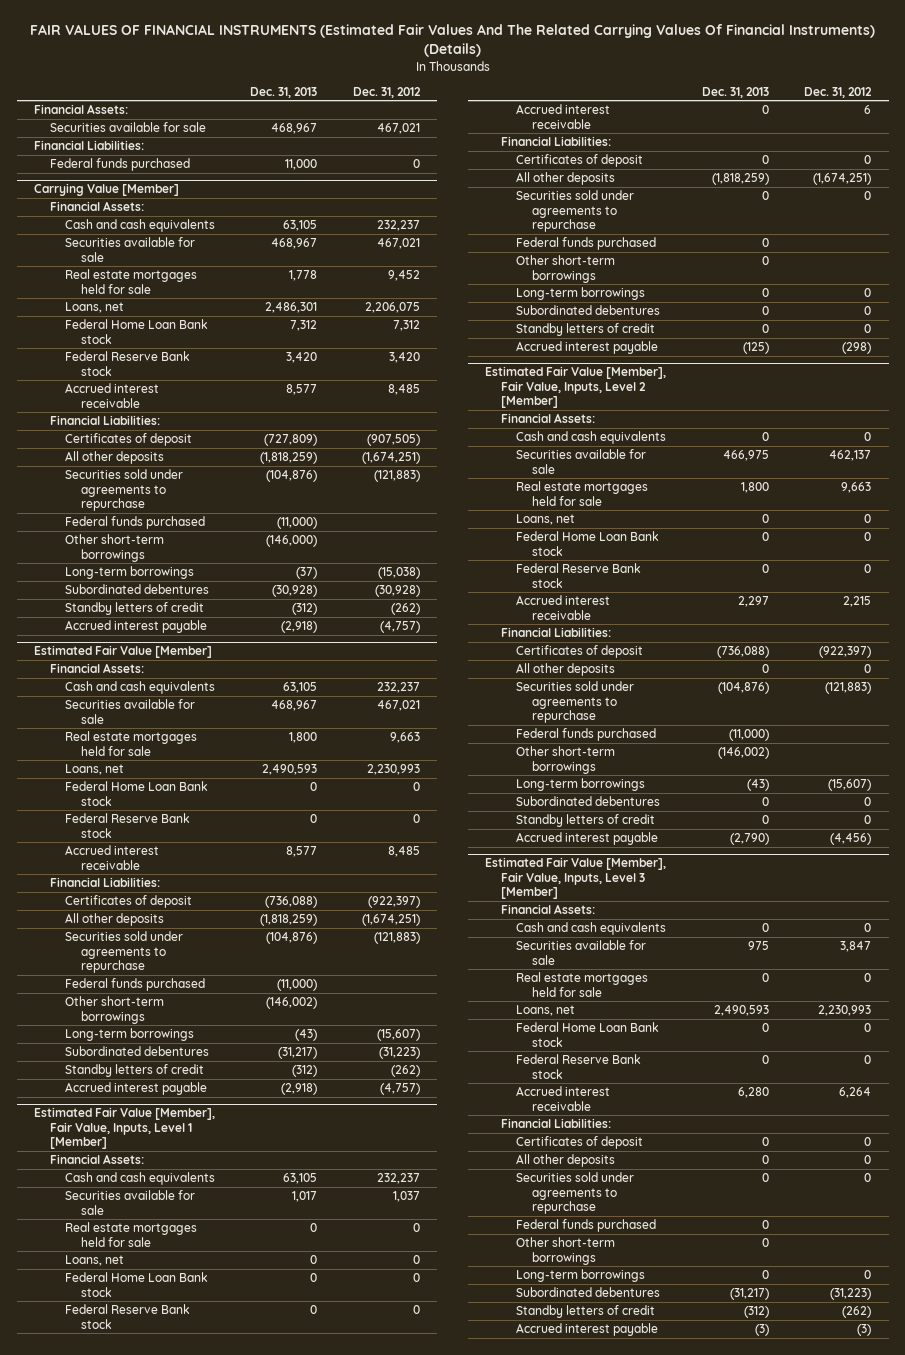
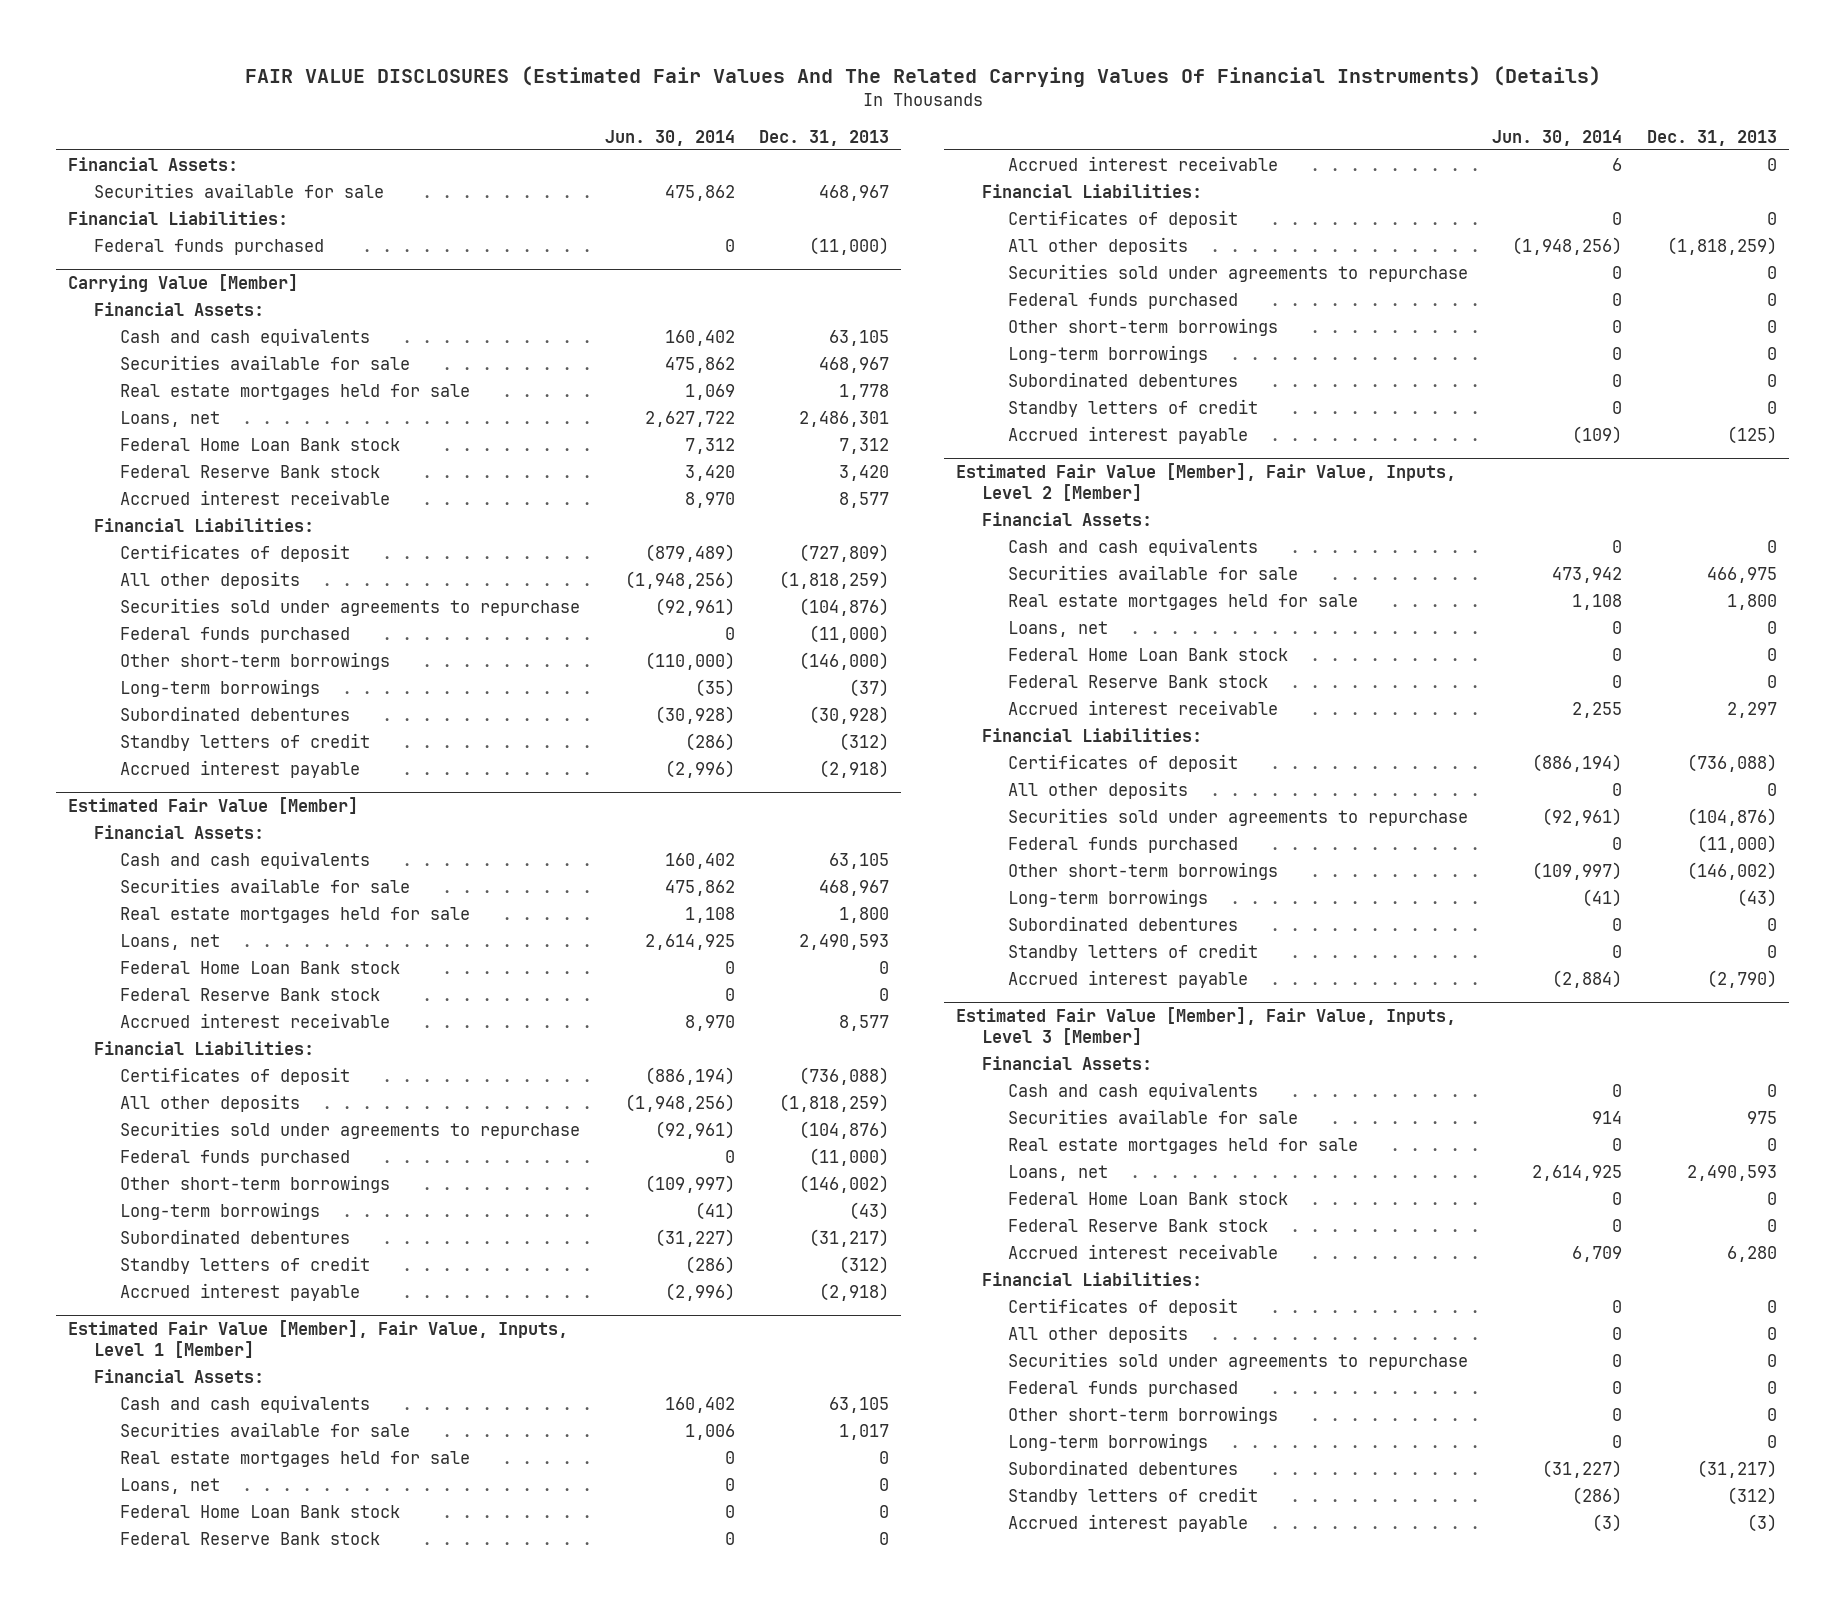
[29,24,875,58] FAIR VALUES OF FINANCIAL INSTRUMENTS (Estimated Fair Values And The Related Carrying Values Of Financial Instruments) (Details) -> [244,65,1601,87] FAIR VALUE DISCLOSURES (Estimated Fair Values And The Related Carrying Values Of Financial Instruments) (Details)
[352,86,421,98] Dec. 31, 2012 -> none
none -> [604,129,735,146] Jun. 30, 2014
[285,159,318,171] 11,000 -> [808,236,889,255] (11,000)

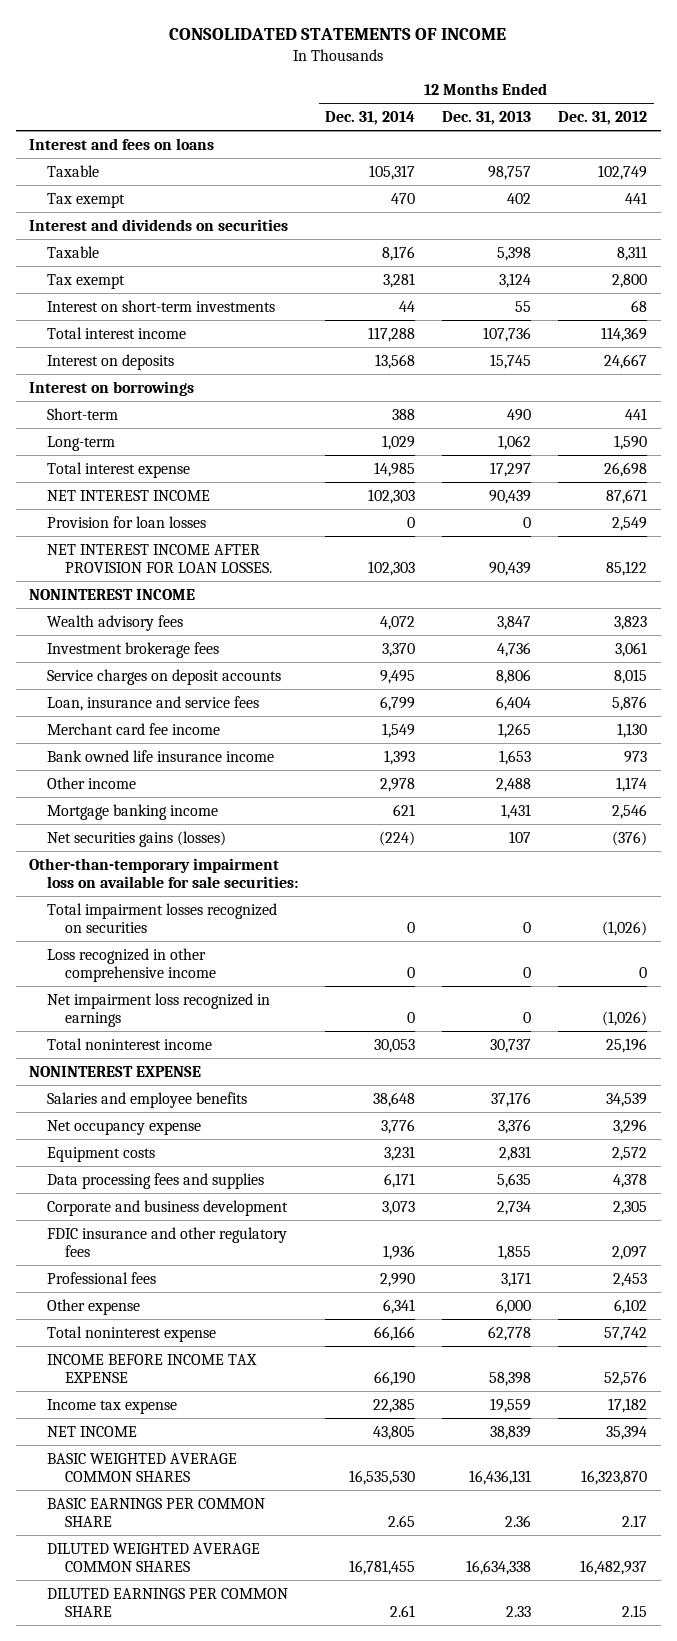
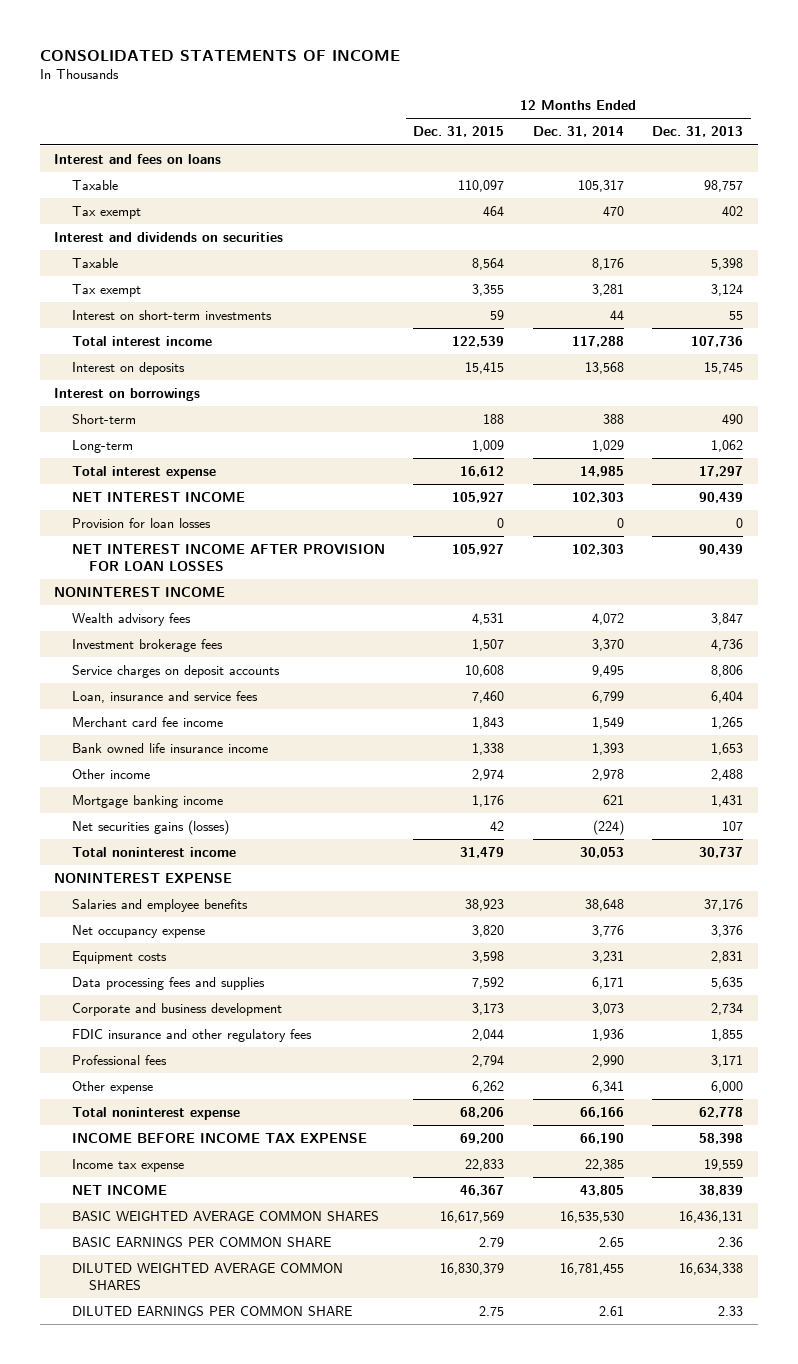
[558,111,648,126] Dec. 31, 2012 -> none
none -> [413,126,505,138] Dec. 31, 2015
[47,543,273,573] NET INTEREST INCOME AFTER PROVISION FOR LOAN LOSSES. -> [71,543,385,571] NET INTEREST INCOME AFTER PROVISION FOR LOAN LOSSES
[29,857,299,888] Other-than-temporary impairment loss on available for sale securities: -> none
[47,902,278,933] Total impairment losses recognized on securities -> none
[47,947,217,982] Loss recognized in other comprehensive income -> none
[47,992,271,1027] Net impairment loss recognized in earnings -> none

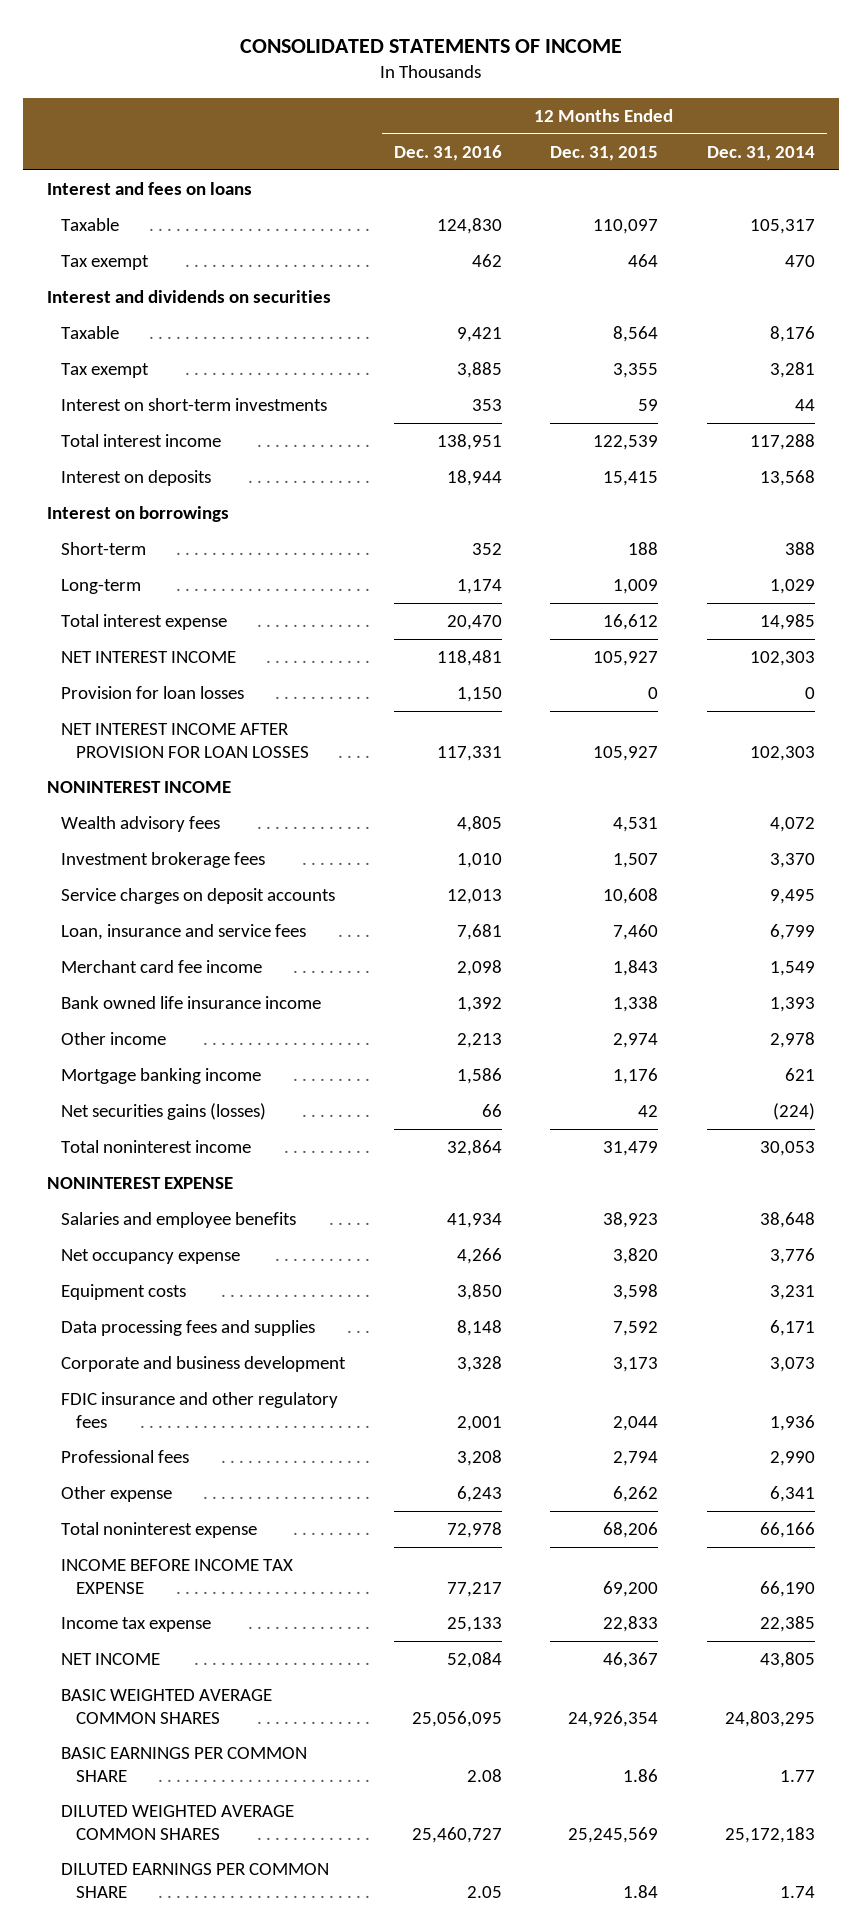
[652,126,744,138] Dec. 31, 2013 -> none
none -> [393,144,502,161] Dec. 31, 2016
[440,1210,505,1223] 16,617,569 -> [568,1710,659,1727] 24,926,354
[559,1210,624,1223] 16,535,530 -> [724,1710,815,1727] 24,803,295
[479,1236,505,1247] 2.79 -> [623,1768,659,1782] 1.86
[598,1236,624,1247] 2.65 -> [779,1769,815,1782] 1.77
[440,1262,505,1275] 16,830,379 -> [568,1826,659,1843] 25,245,569
[559,1262,624,1275] 16,781,455 -> [724,1826,815,1843] 25,172,183
[479,1305,505,1316] 2.75 -> [623,1884,659,1898] 1.84
[598,1305,624,1316] 2.61 -> [779,1885,815,1898] 1.74

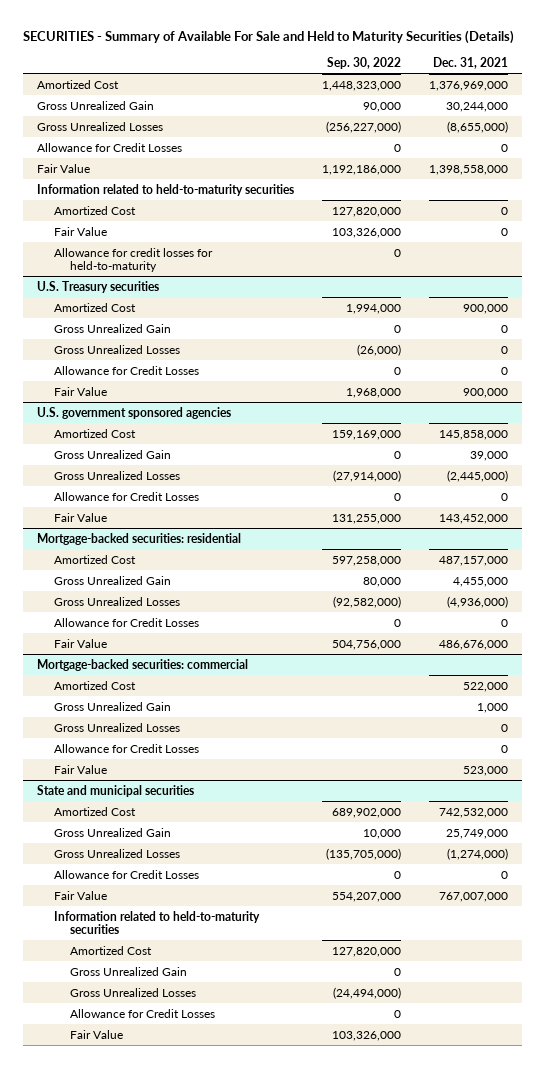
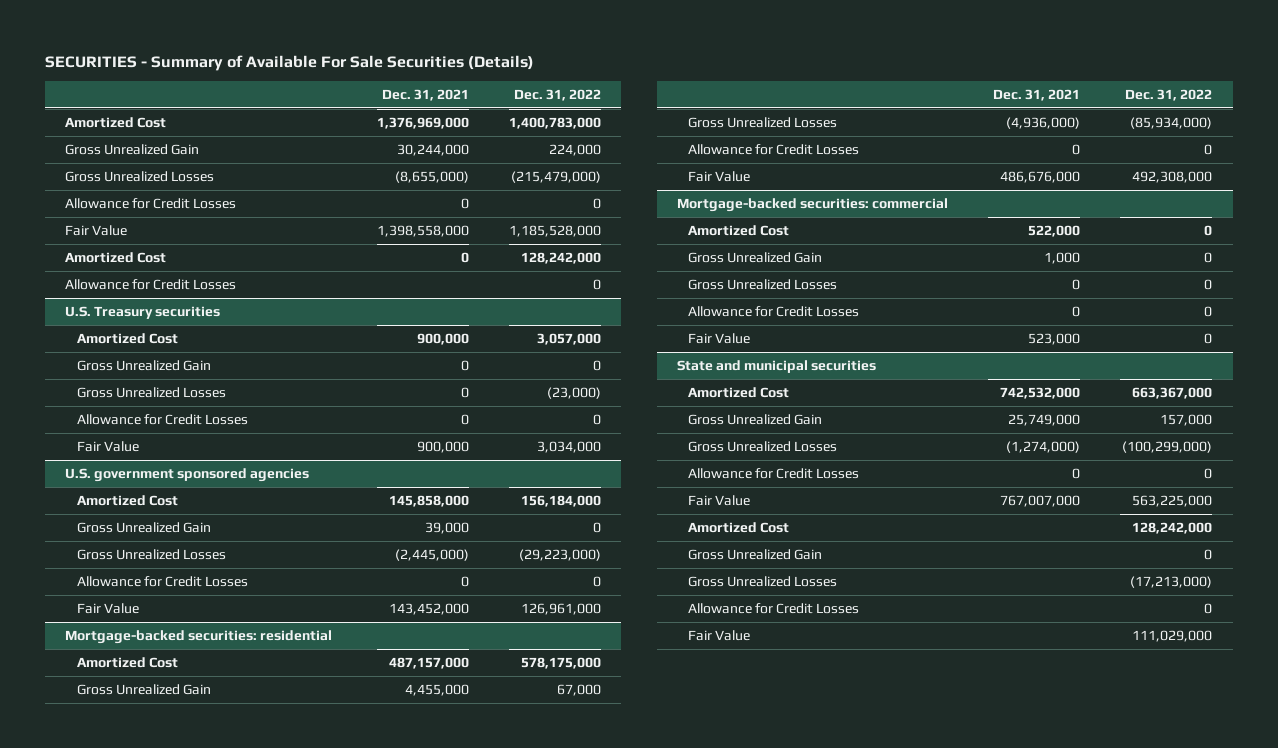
[23,29,515,44] SECURITIES - Summary of Available For Sale and Held to Maturity Securities (Details) -> [45,55,535,72] SECURITIES - Summary of Available For Sale Securities (Details)
[327,57,402,70] Sep. 30, 2022 -> none
none -> [514,89,602,102] Dec. 31, 2022
[37,183,295,196] Information related to held-to-maturity securities -> none
[53,226,107,236] Fair Value -> none
[53,247,213,272] Allowance for credit losses for held-to-maturity -> [65,278,237,290] Allowance for Credit Losses
[53,910,260,934] Information related to held-to-maturity securities -> none

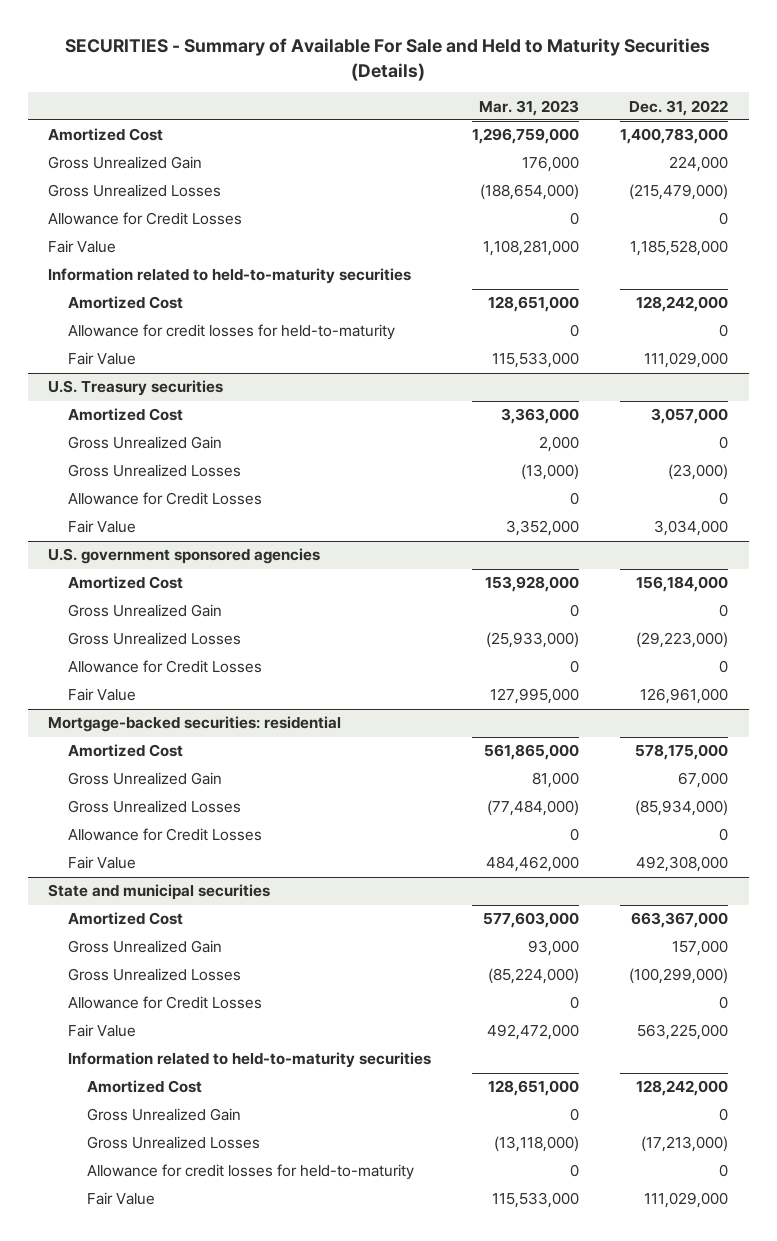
[45,55,535,72] SECURITIES - Summary of Available For Sale Securities (Details) -> [65,38,711,81] SECURITIES - Summary of Available For Sale and Held to Maturity Securities (Details)
[381,89,469,102] Dec. 31, 2021 -> none
none -> [479,99,580,116] Mar. 31, 2023
none -> [48,268,412,285] Information related to held-to-maturity securities
[65,278,237,290] Allowance for Credit Losses -> [67,324,395,341] Allowance for credit losses for held-to-maturity
none -> [67,352,136,366] Fair Value
[676,197,948,212] Mortgage-backed securities: commercial -> none
[688,224,790,236] Amortized Cost -> none
[688,251,823,263] Gross Unrealized Gain -> none
[688,278,838,290] Gross Unrealized Losses -> none
[688,305,860,317] Allowance for Credit Losses -> none
[688,332,751,344] Fair Value -> none
none -> [67,1052,431,1069] Information related to held-to-maturity securities
[688,602,860,614] Allowance for Credit Losses -> [87,1164,415,1181] Allowance for credit losses for held-to-maturity

